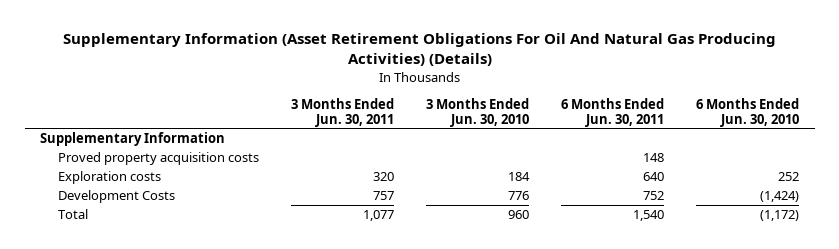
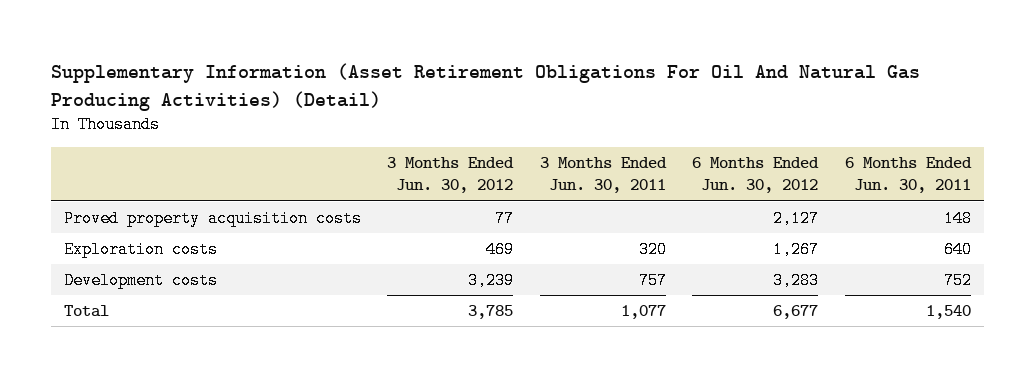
[62,33,776,67] Supplementary Information (Asset Retirement Obligations For Oil And Natural Gas Producing Activities) (Details) -> [50,63,920,111] Supplementary Information (Asset Retirement Obligations For Oil And Natural Gas Producing Activities) (Detail)
[426,97,530,127] 3 Months Ended Jun. 30, 2010 -> none
[695,97,799,127] 6 Months Ended Jun. 30, 2010 -> none
none -> [387,157,515,194] 3 Months Ended Jun. 30, 2012
none -> [692,157,820,194] 6 Months Ended Jun. 30, 2012
[40,132,226,147] Supplementary Information -> none
[58,190,176,204] Development Costs -> [63,272,218,290] Development costs

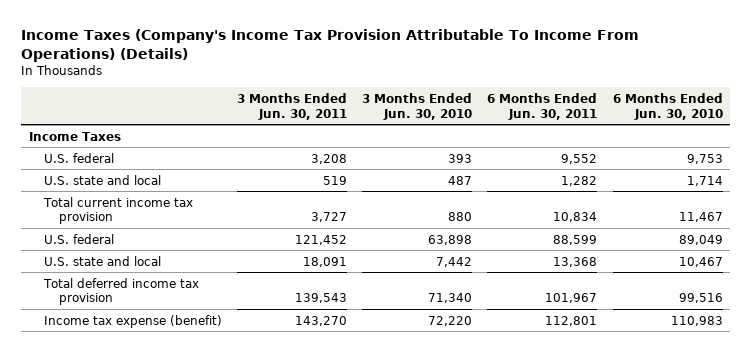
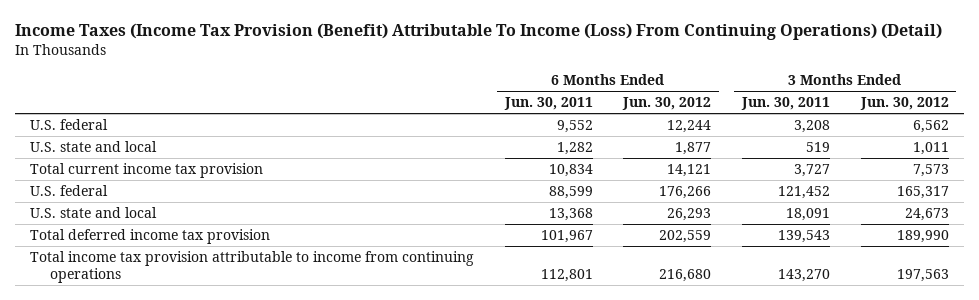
[21,29,640,62] Income Taxes (Company's Income Tax Provision Attributable To Income From Operations) (Details) -> [14,23,942,41] Income Taxes (Income Tax Provision (Benefit) Attributable To Income (Loss) From Continuing Operations) (Detail)
[362,92,473,120] 3 Months Ended Jun. 30, 2010 -> none
[612,92,723,120] 6 Months Ended Jun. 30, 2010 -> none
none -> [622,97,712,111] Jun. 30, 2012
none -> [859,97,949,111] Jun. 30, 2012
[29,131,122,141] Income Taxes -> none
[43,314,222,328] Income tax expense (benefit) -> [30,251,475,283] Total income tax provision attributable to income from continuing operations

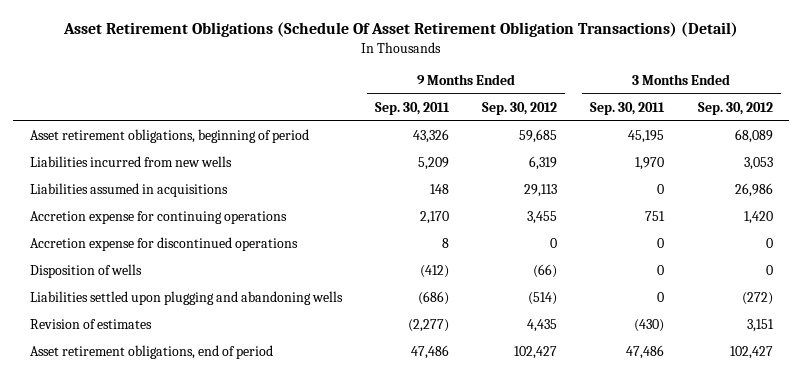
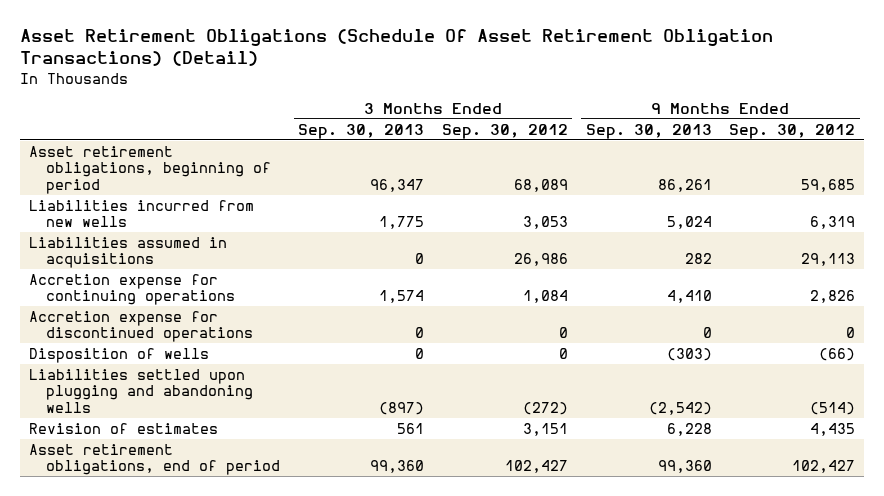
[374,101,450,115] Sep. 30, 2011 -> none
[590,101,666,115] Sep. 30, 2011 -> none
none -> [298,123,425,139] Sep. 30, 2013
none -> [585,123,712,139] Sep. 30, 2013
[527,211,558,225] 3,455 -> [810,290,856,304] 2,826
[743,211,773,225] 1,420 -> [522,290,568,304] 1,084

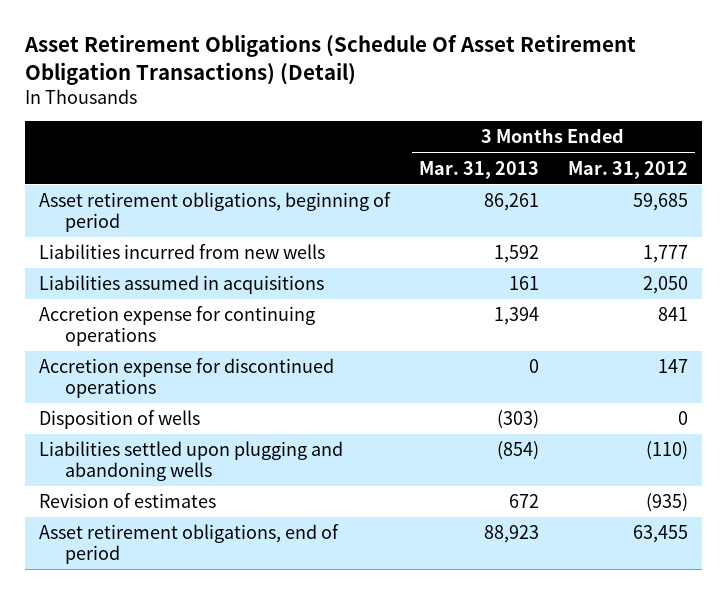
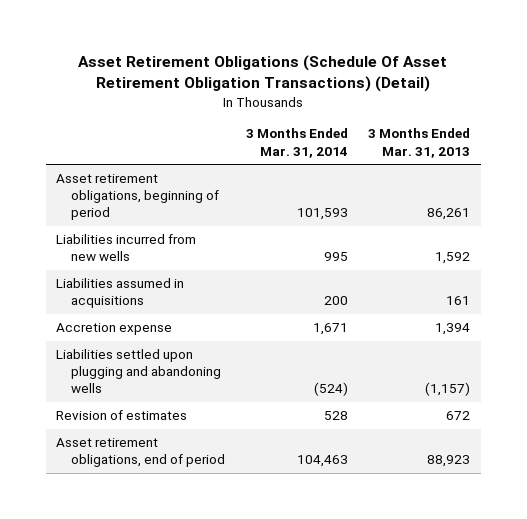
[567,160,688,179] Mar. 31, 2012 -> none
none -> [245,128,348,158] 3 Months Ended Mar. 31, 2014
[38,358,334,398] Accretion expense for discontinued operations -> none
[38,410,200,430] Disposition of wells -> none
[38,306,315,346] Accretion expense for continuing operations -> [56,323,173,336] Accretion expense
[496,441,539,461] (854) -> [425,382,471,397] (1,157)

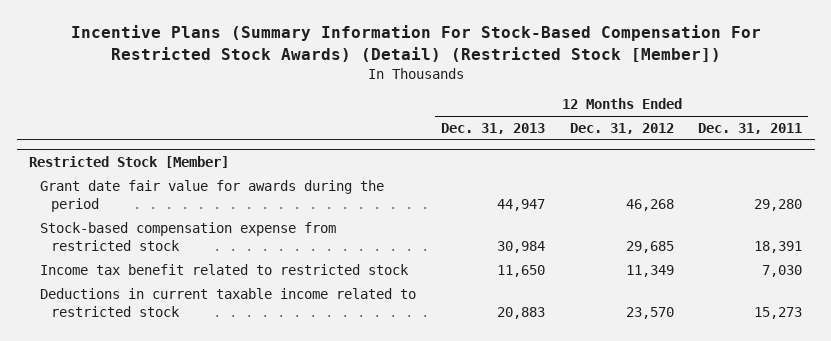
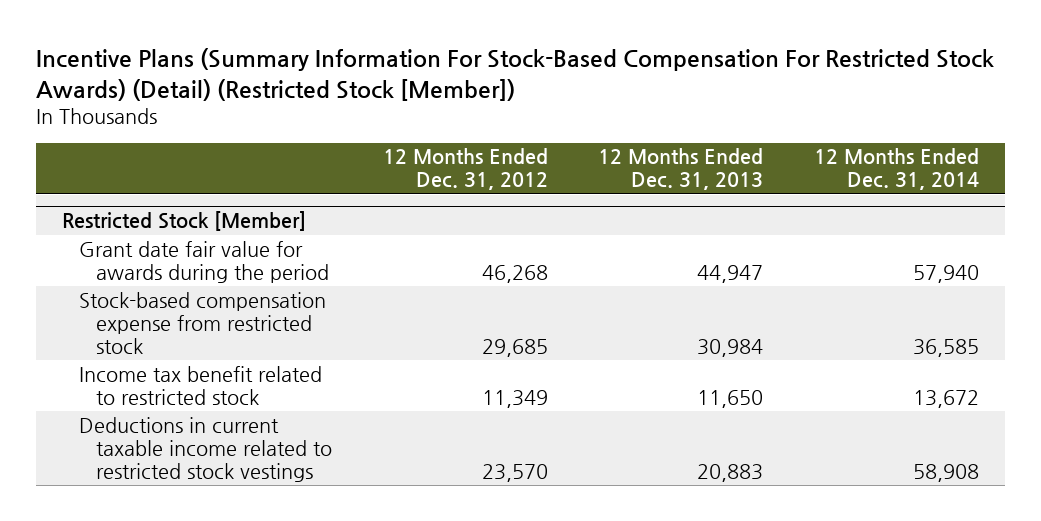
[698,122,803,134] Dec. 31, 2011 -> none
none -> [814,148,980,191] 12 Months Ended Dec. 31, 2014
[40,287,417,317] Deductions in current taxable income related to restricted stock -> [78,416,332,482] Deductions in current taxable income related to restricted stock vestings

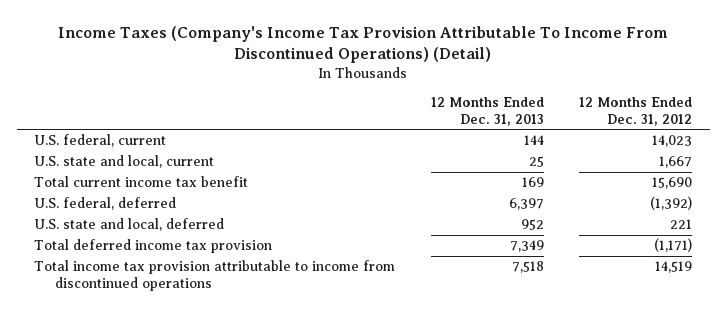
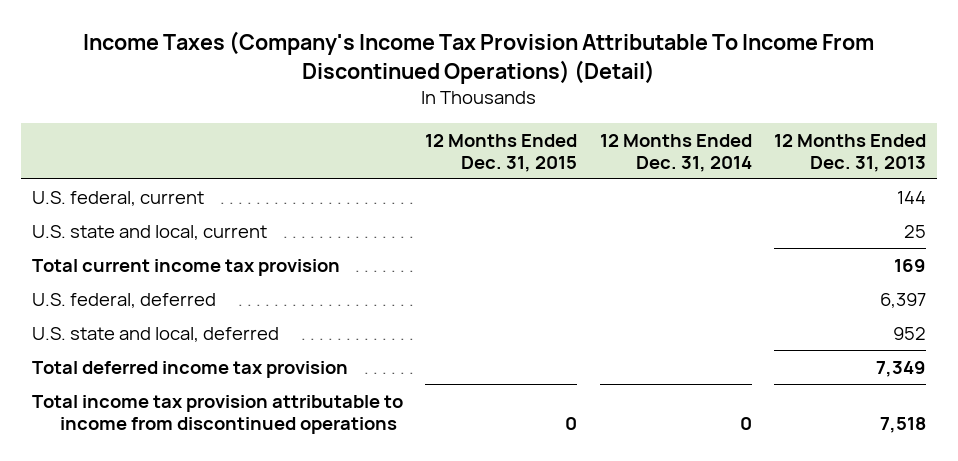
[578,96,692,126] 12 Months Ended Dec. 31, 2012 -> none
none -> [425,133,578,172] 12 Months Ended Dec. 31, 2015
none -> [599,133,752,172] 12 Months Ended Dec. 31, 2014
[34,176,249,188] Total current income tax benefit -> [31,258,340,276] Total current income tax provision

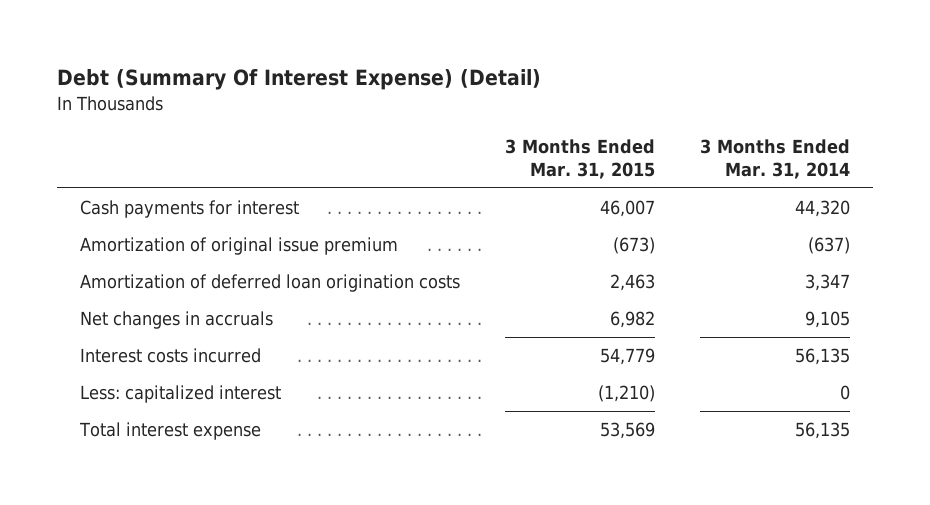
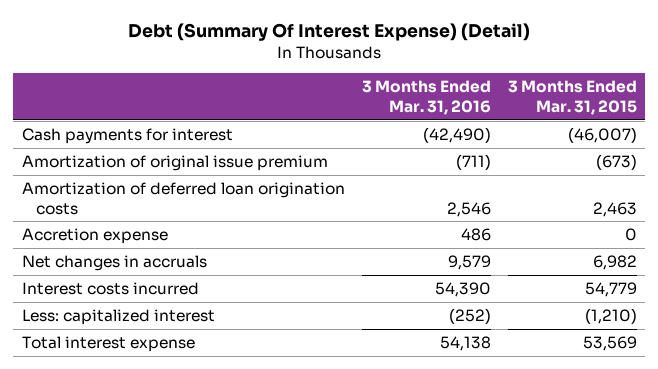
[700,138,851,180] 3 Months Ended Mar. 31, 2014 -> none
none -> [361,80,491,115] 3 Months Ended Mar. 31, 2016
[599,200,655,218] 46,007 -> [567,126,637,143] (46,007)
none -> [21,227,168,244] Accretion expense

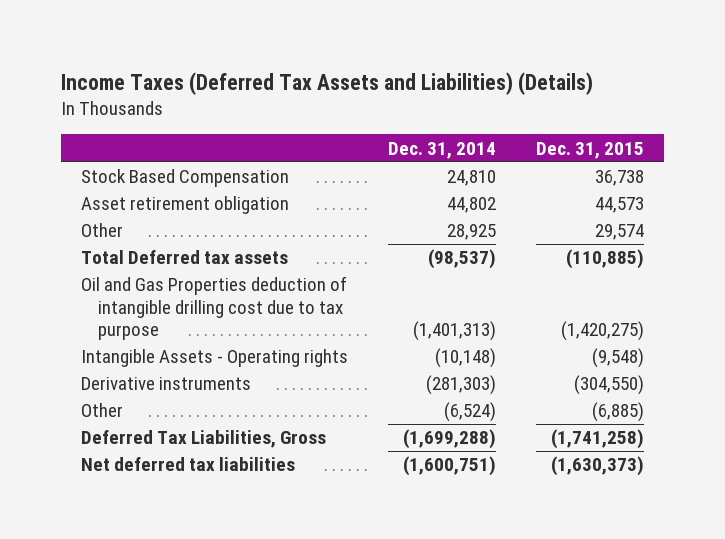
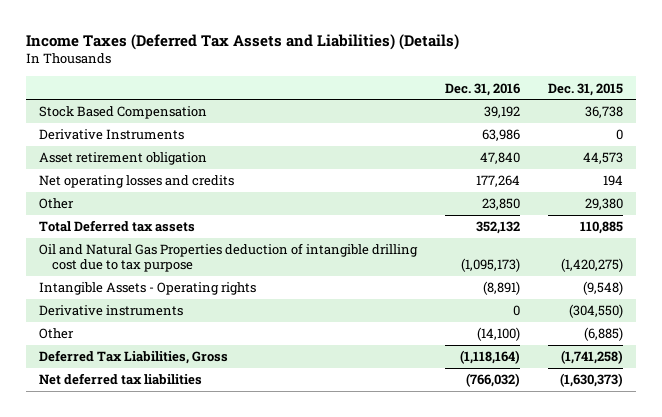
[387,141,496,159] Dec. 31, 2014 -> none
none -> [444,82,520,96] Dec. 31, 2016
none -> [39,129,185,141] Derivative Instruments
none -> [39,175,235,189] Net operating losses and credits
[594,224,644,241] 29,574 -> [584,198,623,211] 29,380
[565,249,644,270] (110,885) -> [579,221,623,235] 110,885
[80,276,347,341] Oil and Gas Properties deduction of intangible drilling cost due to tax purpose -> [39,243,419,273] Oil and Natural Gas Properties deduction of intangible drilling cost due to tax purpose

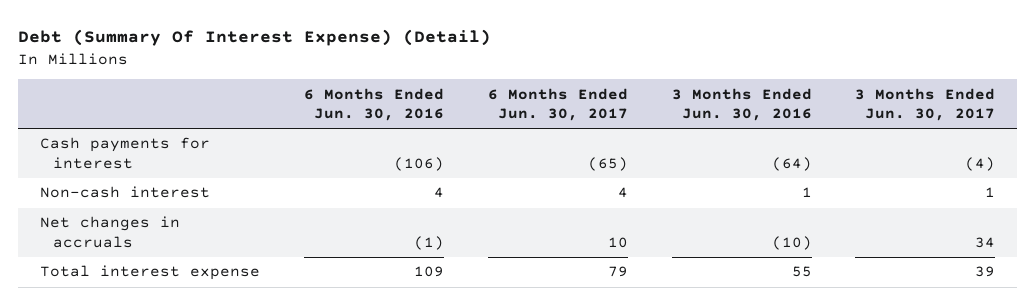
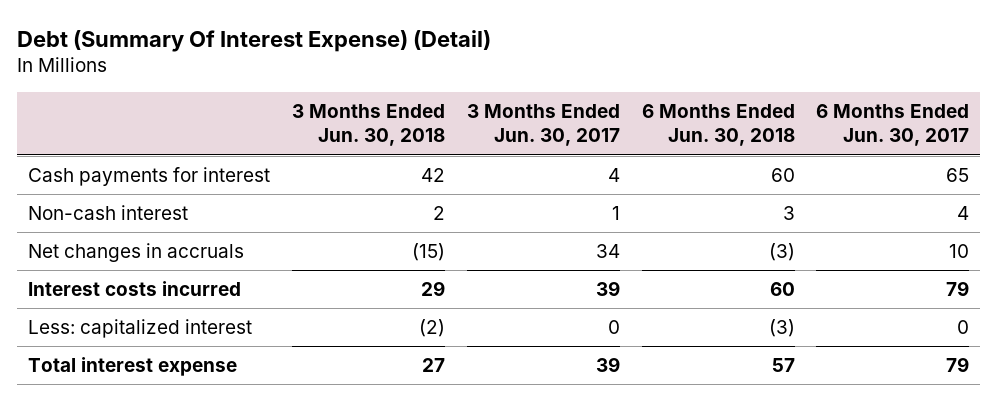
[303,87,444,121] 6 Months Ended Jun. 30, 2016 -> none
[671,87,812,121] 3 Months Ended Jun. 30, 2016 -> none
none -> [291,103,445,147] 3 Months Ended Jun. 30, 2018
none -> [641,103,795,147] 6 Months Ended Jun. 30, 2018
[587,156,628,171] (65) -> [946,168,970,183] 65
[965,156,996,171] (4) -> [607,168,620,183] 4
none -> [28,281,242,297] Interest costs incurred
none -> [28,319,253,339] Less: capitalized interest

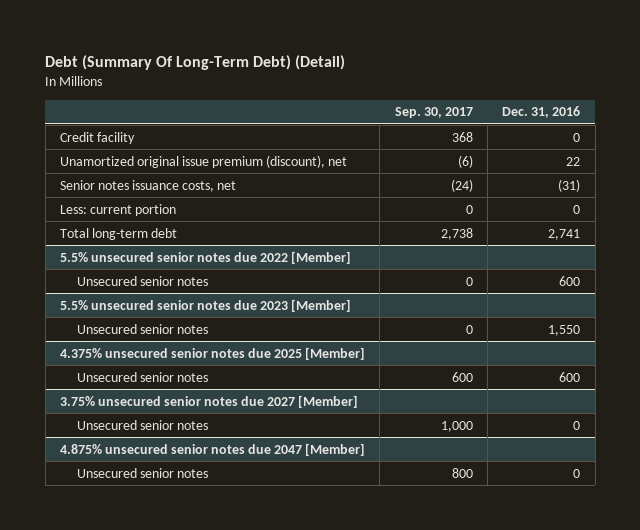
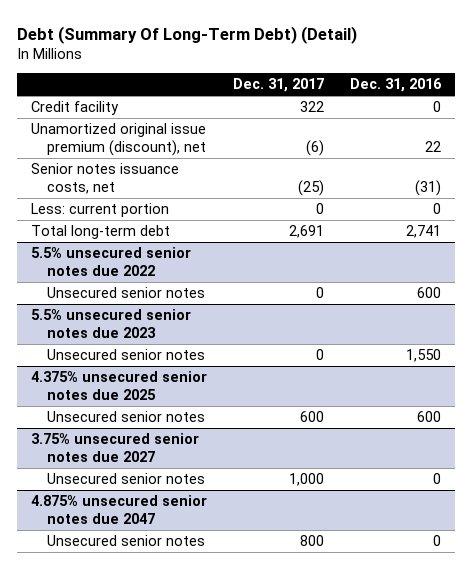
[394,107,473,119] Sep. 30, 2017 -> none
none -> [232,78,324,93] Dec. 31, 2017
[60,250,352,264] 5.5% unsecured senior notes due 2022 [Member] -> [30,247,191,277] 5.5% unsecured senior notes due 2022
[60,298,352,312] 5.5% unsecured senior notes due 2023 [Member] -> [30,309,191,339] 5.5% unsecured senior notes due 2023
[60,346,366,360] 4.375% unsecured senior notes due 2025 [Member] -> [30,371,207,401] 4.375% unsecured senior notes due 2025
[60,394,359,408] 3.75% unsecured senior notes due 2027 [Member] -> [30,433,199,463] 3.75% unsecured senior notes due 2027
[60,442,366,456] 4.875% unsecured senior notes due 2047 [Member] -> [30,495,207,525] 4.875% unsecured senior notes due 2047

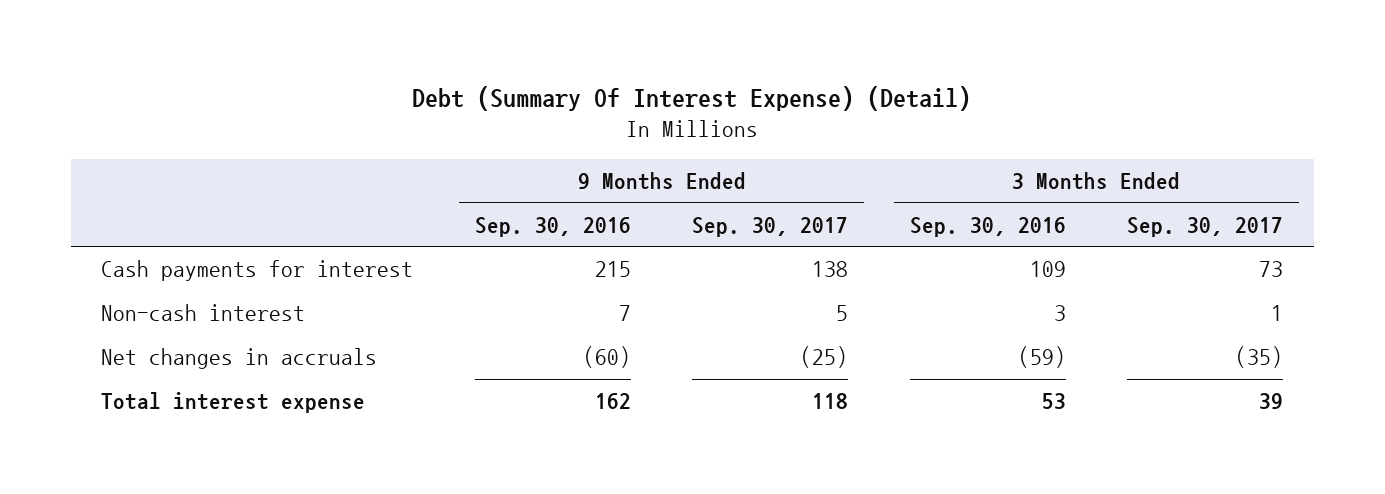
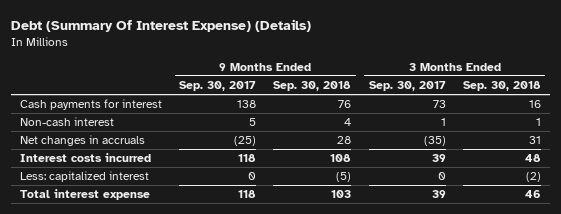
[412,85,972,111] Debt (Summary Of Interest Expense) (Detail) -> [11,18,312,32] Debt (Summary Of Interest Expense) (Details)
[474,216,631,237] Sep. 30, 2016 -> none
[909,216,1066,237] Sep. 30, 2016 -> none
none -> [273,81,352,92] Sep. 30, 2018
none -> [463,81,542,92] Sep. 30, 2018
none -> [19,153,151,163] Interest costs incurred
none -> [19,171,149,183] Less: capitalized interest

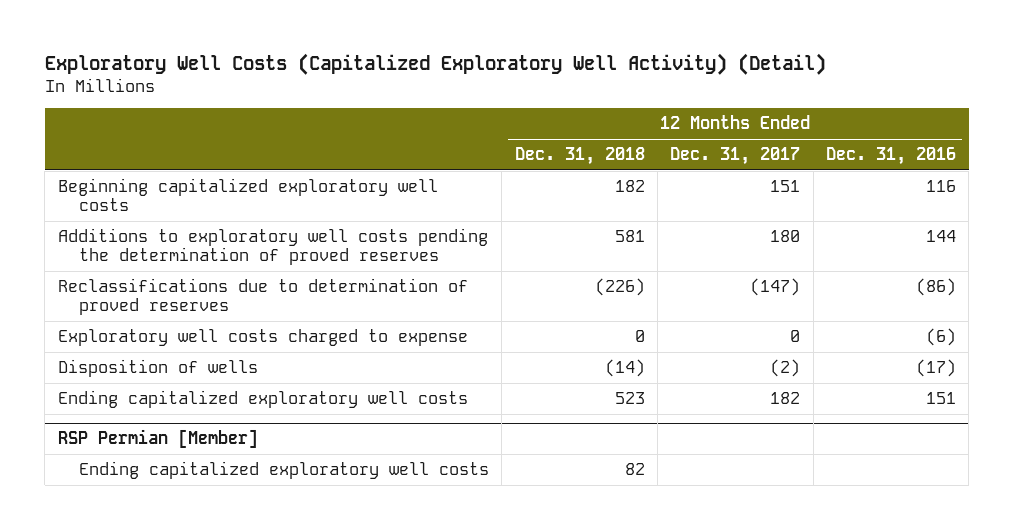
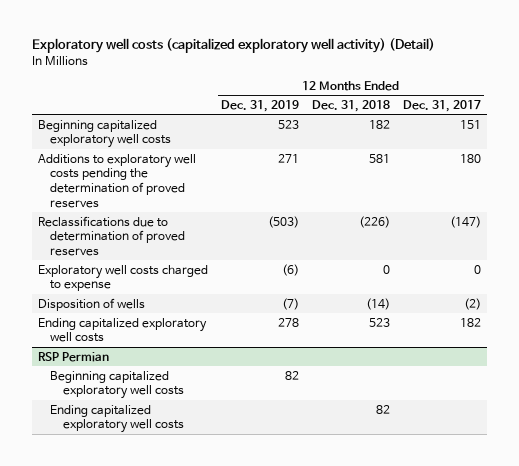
[44,53,826,76] Exploratory Well Costs (Capitalized Exploratory Well Activity) (Detail) -> [31,38,435,54] Exploratory well costs (capitalized exploratory well activity) (Detail)
[826,147,957,166] Dec. 31, 2016 -> none
none -> [221,99,300,112] Dec. 31, 2019
[57,429,258,449] RSP Permian [Member] -> [38,351,110,362] RSP Permian
none -> [50,370,184,400] Beginning capitalized exploratory well costs

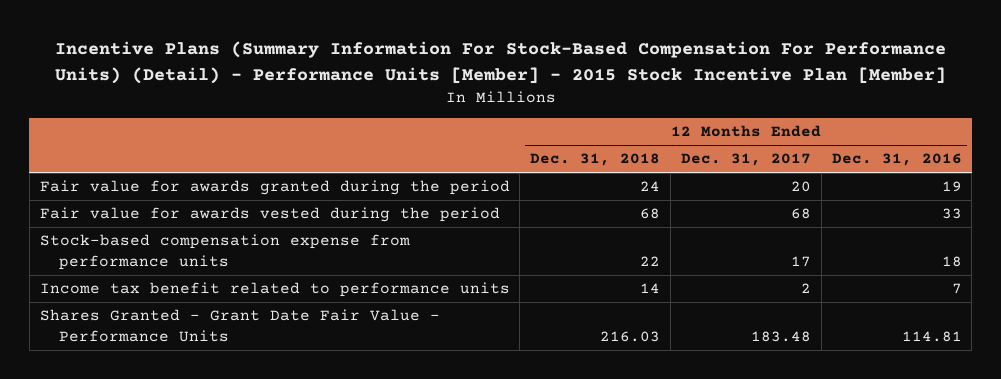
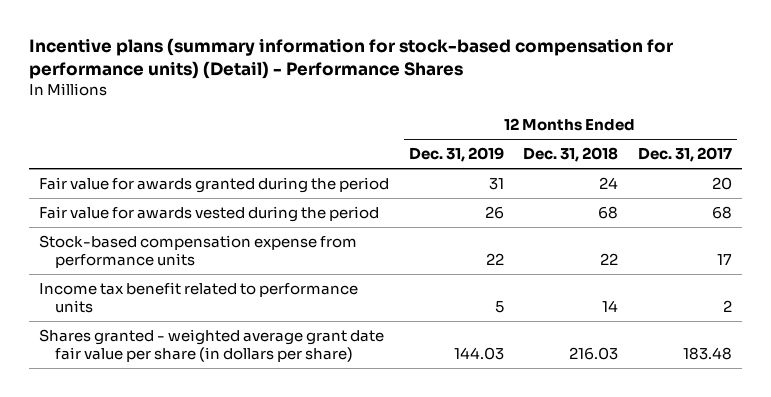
[54,41,946,84] Incentive Plans (Summary Information For Stock-Based Compensation For Performance Units) (Detail) - Performance Units [Member] - 2015 Stock Incentive Plan [Member] -> [29,38,674,80] Incentive plans (summary information for stock-based compensation for performance units) (Detail) - Performance Shares
[831,153,962,167] Dec. 31, 2016 -> none
none -> [408,147,504,163] Dec. 31, 2019
[39,309,440,343] Shares Granted - Grant Date Fair Value - Performance Units -> [38,329,384,363] Shares granted - weighted average grant date fair value per share (in dollars per share)

